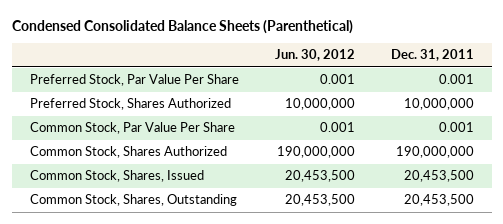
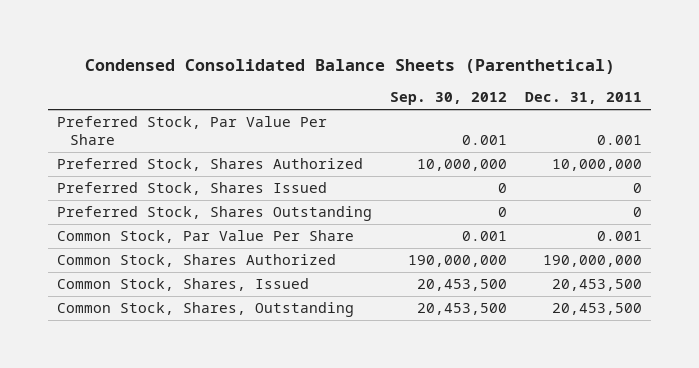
[274,49,355,62] Jun. 30, 2012 -> none
none -> [390,92,508,106] Sep. 30, 2012
none -> [57,182,328,196] Preferred Stock, Shares Issued
none -> [57,206,373,222] Preferred Stock, Shares Outstanding

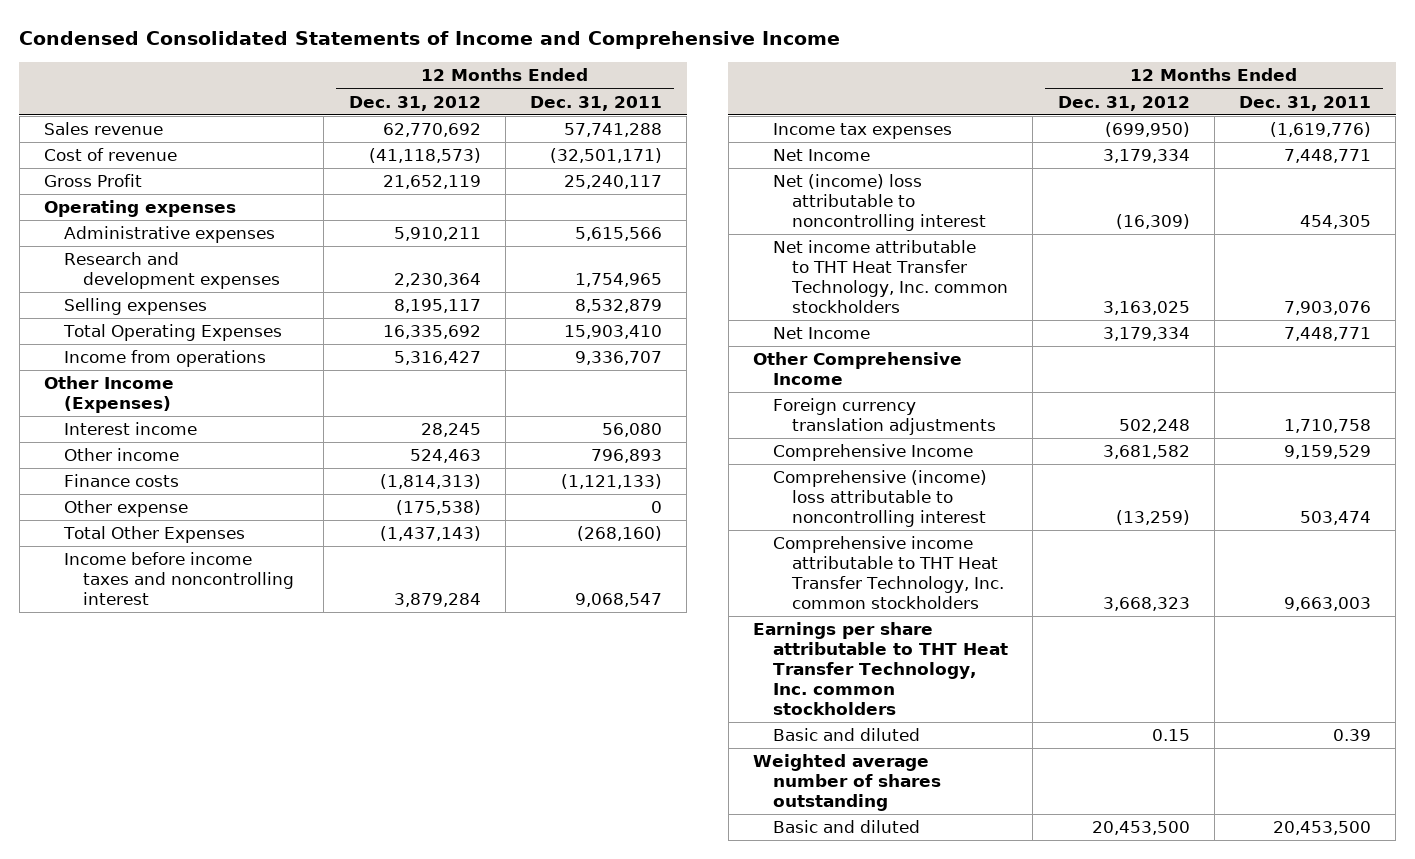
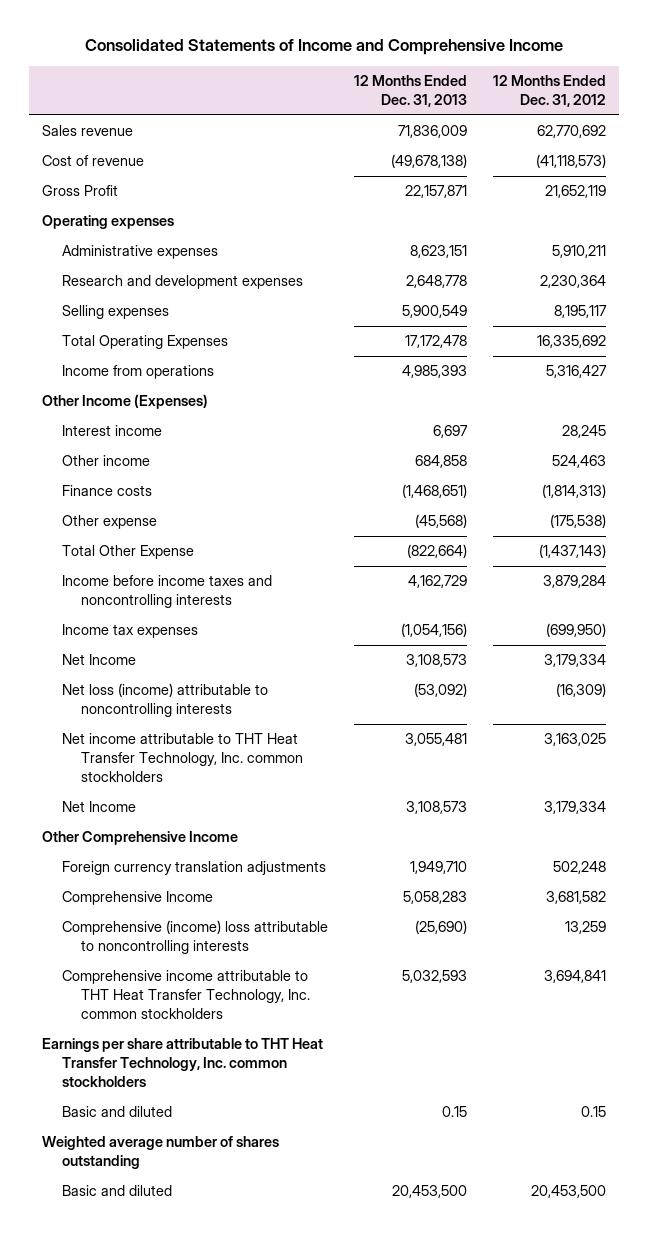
[19,31,841,50] Condensed Consolidated Statements of Income and Comprehensive Income -> [84,39,563,56] Consolidated Statements of Income and Comprehensive Income
[530,95,663,111] Dec. 31, 2011 -> none
none -> [353,75,467,107] 12 Months Ended Dec. 31, 2013
[62,526,245,544] Total Other Expenses -> [61,545,194,560] Total Other Expense
[63,552,295,606] Income before income taxes and noncontrolling interest -> [61,575,272,609] Income before income taxes and noncontrolling interests
[772,174,987,232] Net (income) loss attributable to noncontrolling interest -> [61,683,268,718] Net loss (income) attributable to noncontrolling interests
[772,470,987,528] Comprehensive (income) loss attributable to noncontrolling interest -> [61,920,328,955] Comprehensive (income) loss attributable to noncontrolling interests
[1115,510,1190,526] (13,259) -> [565,921,607,935] 13,259
[1102,596,1190,611] 3,668,323 -> [544,970,607,984] 3,694,841

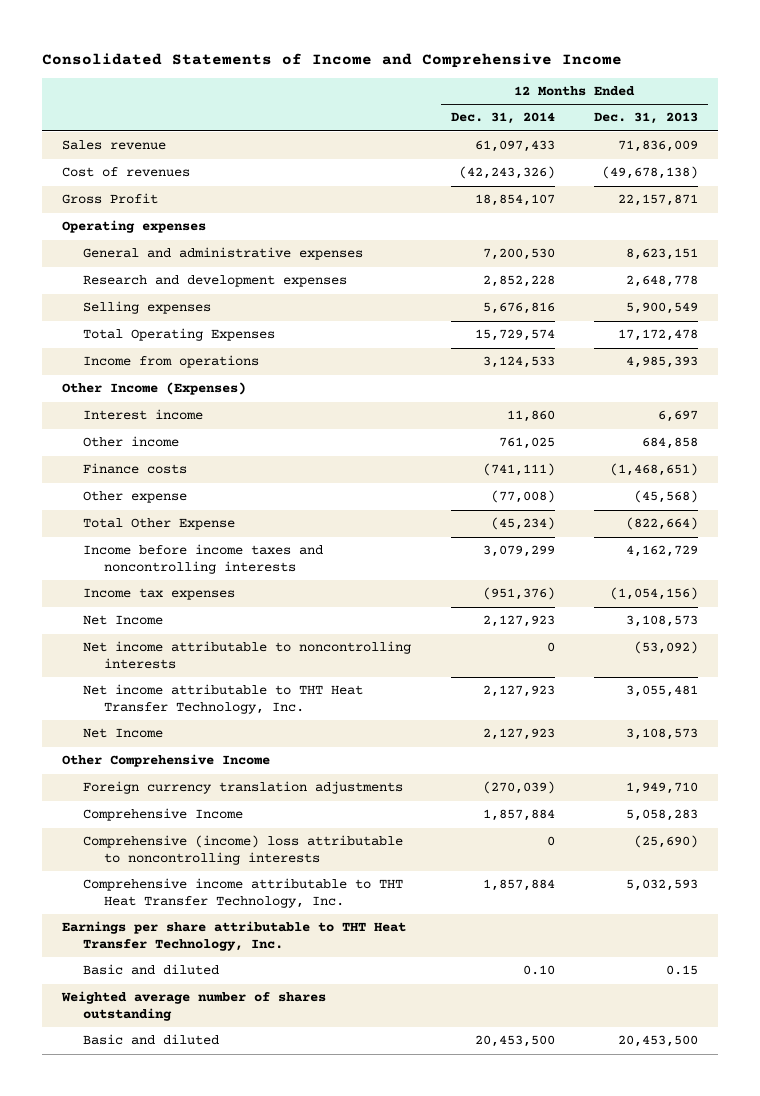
[493,75,607,107] 12 Months Ended Dec. 31, 2012 -> none
none -> [450,112,555,125] Dec. 31, 2014
[41,155,144,167] Cost of revenue -> [61,167,190,178] Cost of revenues
[61,245,218,260] Administrative expenses -> [82,247,363,261] General and administrative expenses
[61,683,268,718] Net loss (income) attributable to noncontrolling interests -> [82,641,411,670] Net income attributable to noncontrolling interests
[61,733,304,782] Net income attributable to THT Heat Transfer Technology, Inc. common stockholders -> [82,684,363,715] Net income attributable to THT Heat Transfer Technology, Inc.
[61,970,311,1019] Comprehensive income attributable to THT Heat Transfer Technology, Inc. common stockholders -> [82,878,403,909] Comprehensive income attributable to THT Heat Transfer Technology, Inc.
[41,1038,323,1087] Earnings per share attributable to THT Heat Transfer Technology, Inc. common stockholders -> [61,921,406,952] Earnings per share attributable to THT Heat Transfer Technology, Inc.

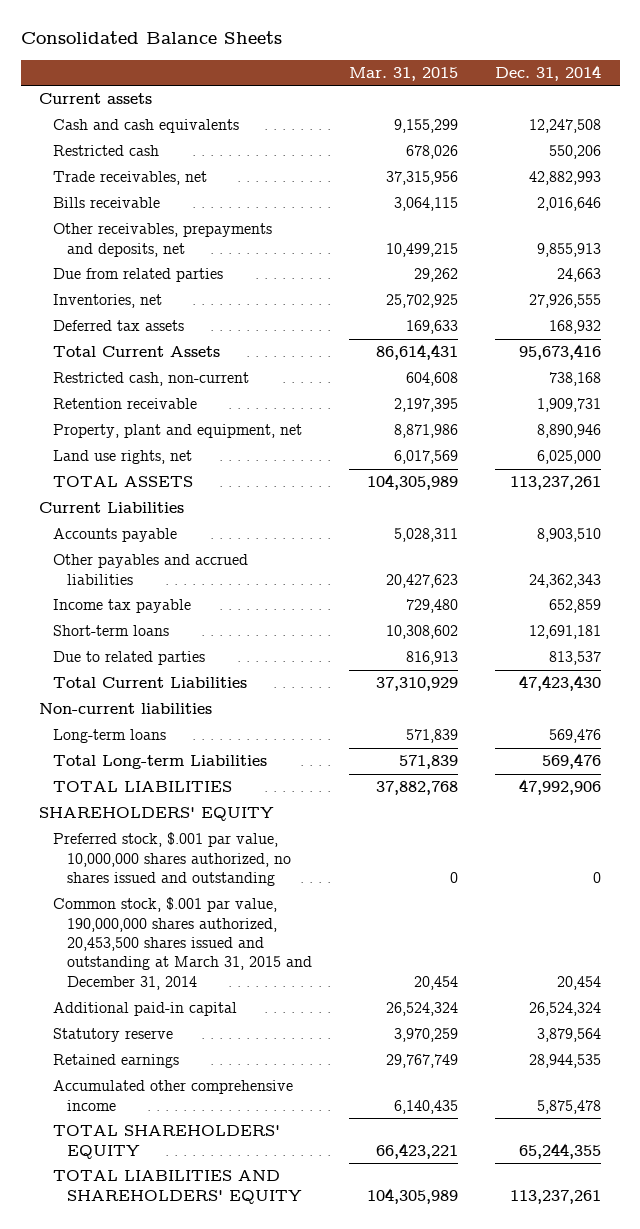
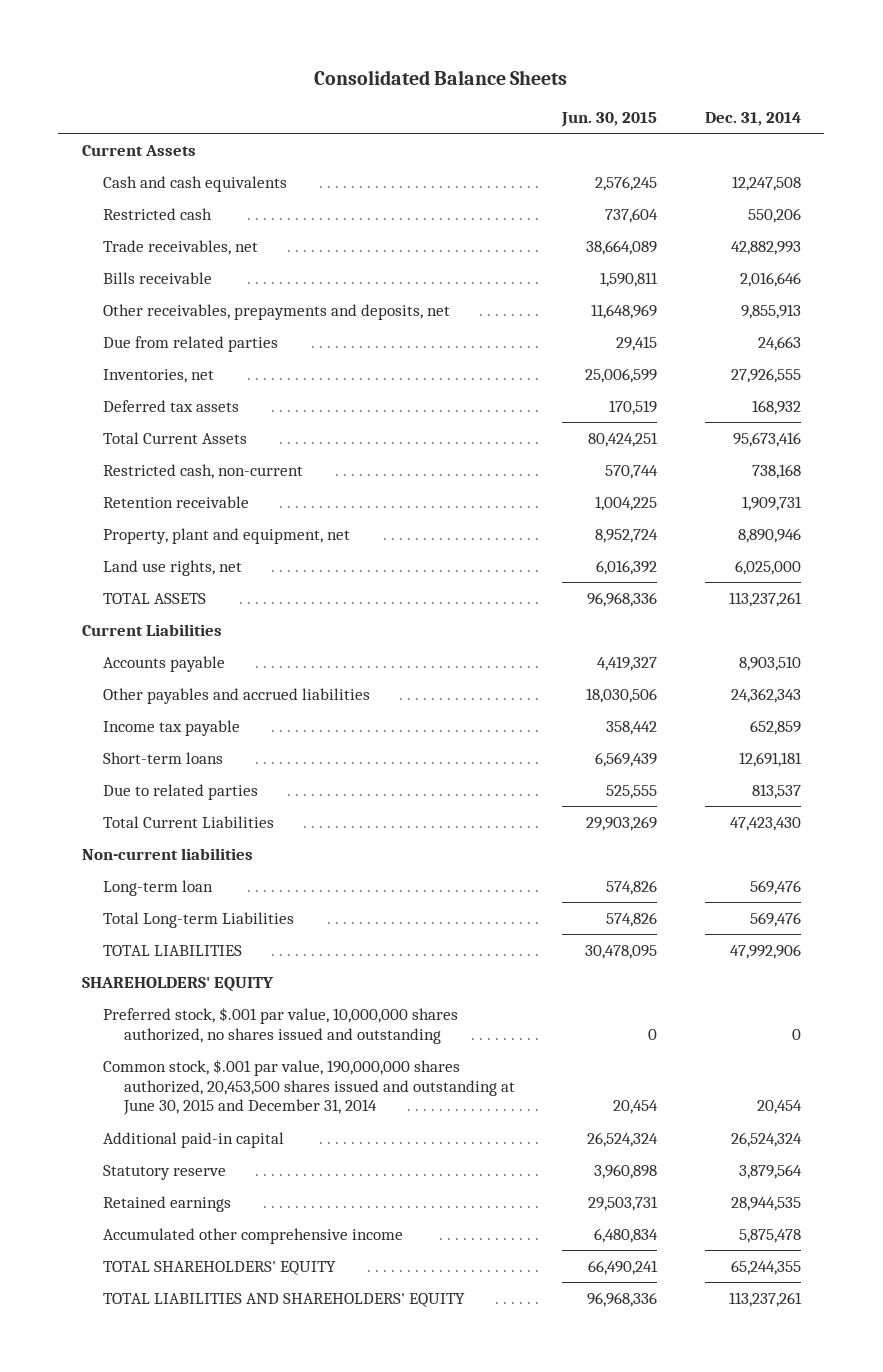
[349,66,459,81] Mar. 31, 2015 -> none
none -> [561,112,658,128] Jun. 30, 2015
[39,93,153,105] Current assets -> [82,144,197,156] Current Assets
[53,729,167,744] Long-term loans -> [103,879,214,896] Long-term loan
[53,897,312,990] Common stock, $.001 par value, 190,000,000 shares authorized, 20,453,500 shares issued and outstanding at March 31, 2015 and December 31, 2014 -> [103,1058,516,1116] Common stock, $.001 par value, 190,000,000 shares authorized, 20,453,500 shares issued and outstanding at June 30, 2015 and December 31, 2014

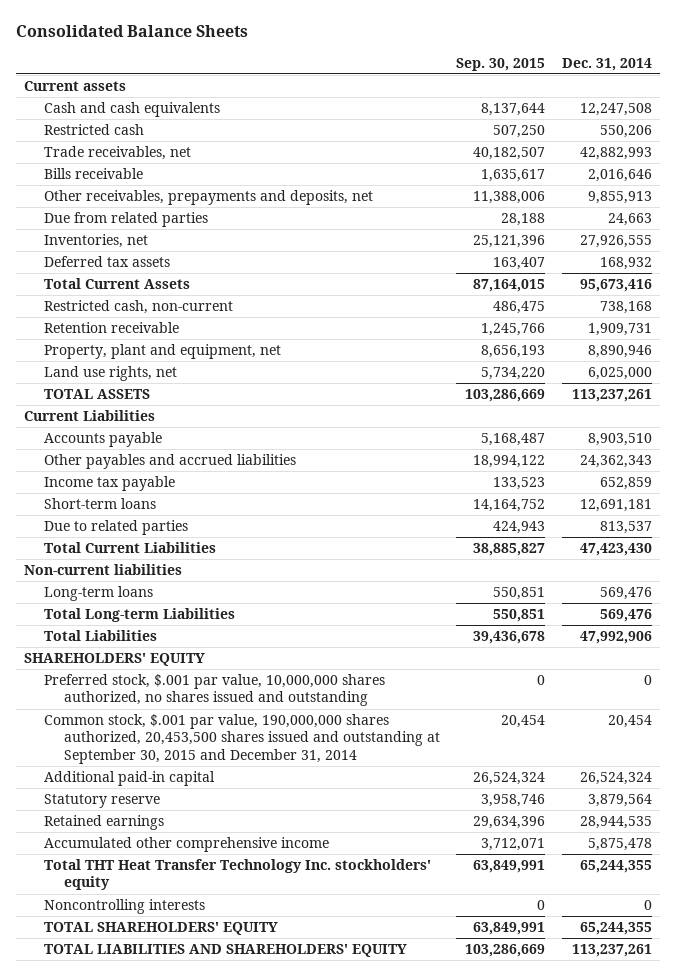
[561,112,658,128] Jun. 30, 2015 -> none
none -> [456,57,546,71] Sep. 30, 2015
[82,144,197,156] Current Assets -> [23,81,126,92] Current assets
[103,879,214,896] Long-term loan -> [43,586,153,602] Long-term loans
[103,944,243,956] TOTAL LIABILITIES -> [43,630,157,642] Total Liabilities
[103,1058,516,1116] Common stock, $.001 par value, 190,000,000 shares authorized, 20,453,500 shares issued and outstanding at June 30, 2015 and December 31, 2014 -> [43,714,440,764] Common stock, $.001 par value, 190,000,000 shares authorized, 20,453,500 shares issued and outstanding at September 30, 2015 and December 31, 2014
none -> [43,859,431,891] Total THT Heat Transfer Technology Inc. stockholders' equity
none -> [43,899,205,915] Noncontrolling interests

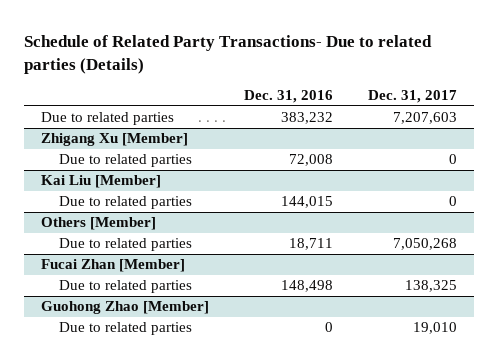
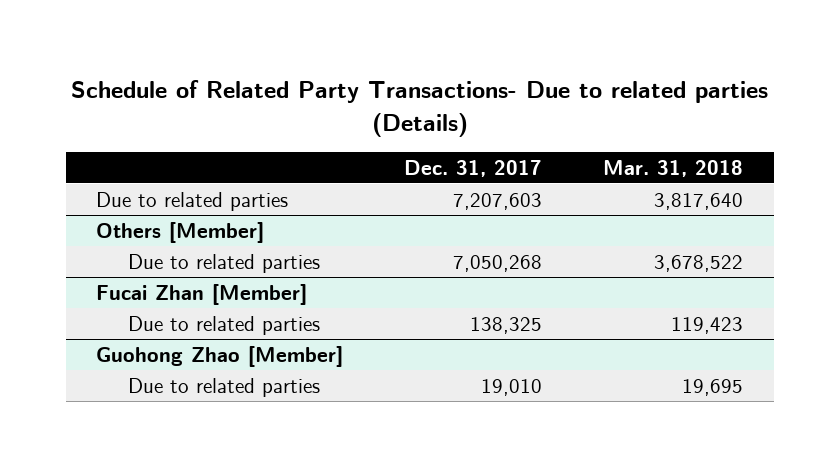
[243,90,333,104] Dec. 31, 2016 -> none
none -> [603,159,744,177] Mar. 31, 2018
[40,133,188,147] Zhigang Xu [Member] -> none
[58,154,192,168] Due to related parties -> none
[40,175,161,189] Kai Liu [Member] -> none
[58,196,192,210] Due to related parties -> none

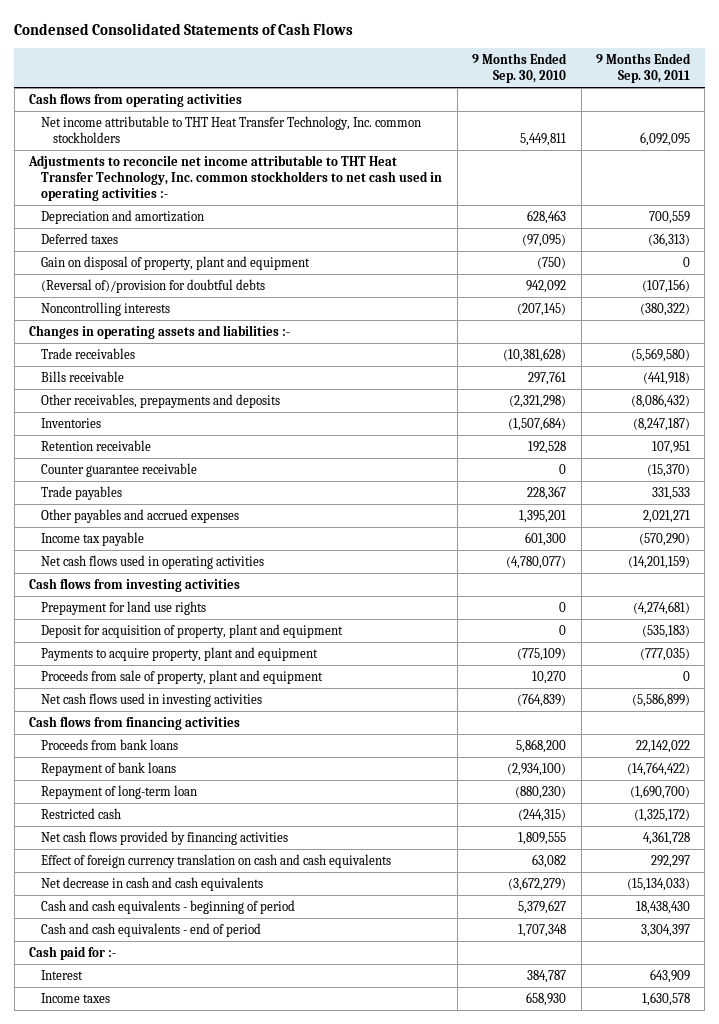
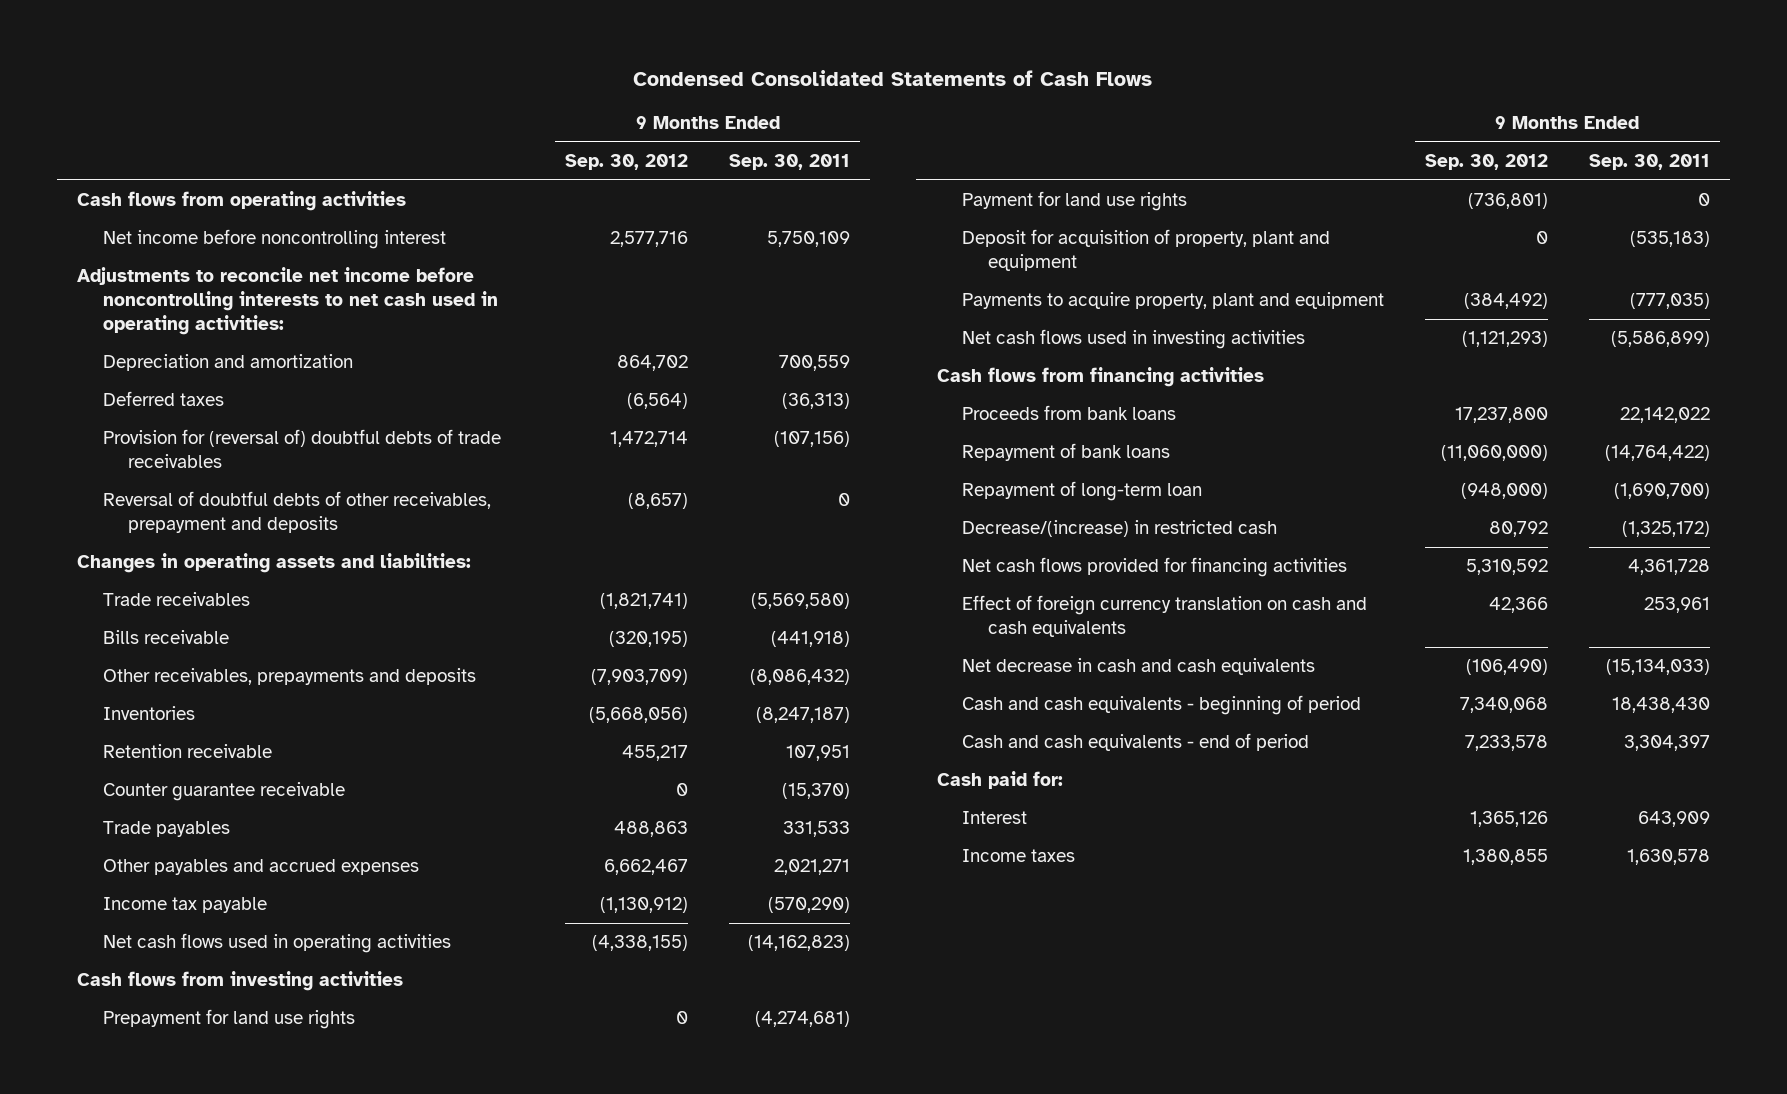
[472,53,568,84] 9 Months Ended Sep. 30, 2010 -> none
none -> [565,154,689,171] Sep. 30, 2012
[41,115,422,143] Net income attributable to THT Heat Transfer Technology, Inc. common stockholders -> none
none -> [102,229,446,250] Net income before noncontrolling interest
[28,154,443,201] Adjustments to reconcile net income attributable to THT Heat Transfer Technology, Inc. common stockholders to net cash used in operating activities :- -> [77,267,498,336] Adjustments to reconcile net income before noncontrolling interests to net cash used in operating activities:
[41,255,311,270] Gain on disposal of property, plant and equipment -> none
[41,301,171,316] Noncontrolling interests -> none
[41,278,266,293] (Reversal of)/provision for doubtful debts -> [102,429,501,469] Provision for (reversal of) doubtful debts of trade receivables
none -> [102,491,491,534] Reversal of doubtful debts of other receivables, prepayment and deposits
[29,324,291,339] Changes in operating assets and liabilities :- -> [77,553,472,574] Changes in operating assets and liabilities:
[627,555,690,569] (14,201,159) -> [747,935,850,952] (14,162,823)
none -> [962,191,1188,212] Payment for land use rights
[41,669,324,684] Proceeds from sale of property, plant and equipment -> none
[41,807,122,819] Restricted cash -> [962,520,1278,538] Decrease/(increase) in restricted cash
[41,830,289,845] Net cash flows provided by financing activities -> [962,557,1348,578] Net cash flows provided for financing activities
[650,854,690,868] 292,297 -> [1643,597,1710,614] 253,961
[29,945,117,960] Cash paid for :- -> [936,771,1063,790] Cash paid for:

